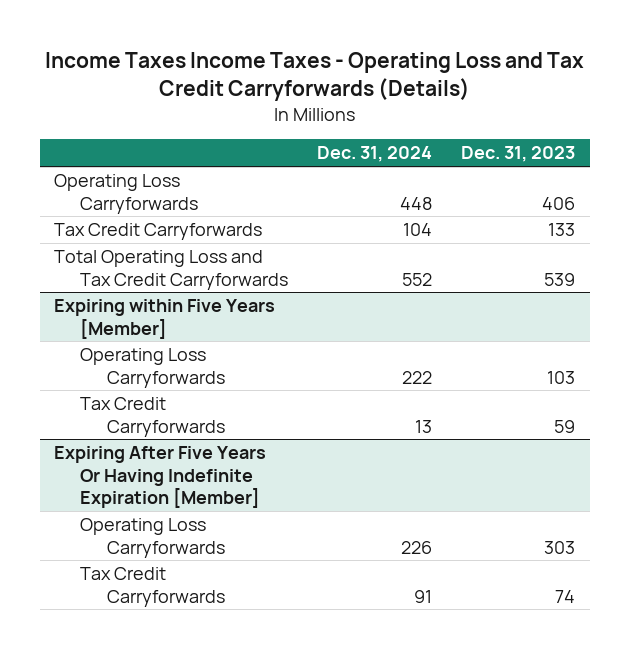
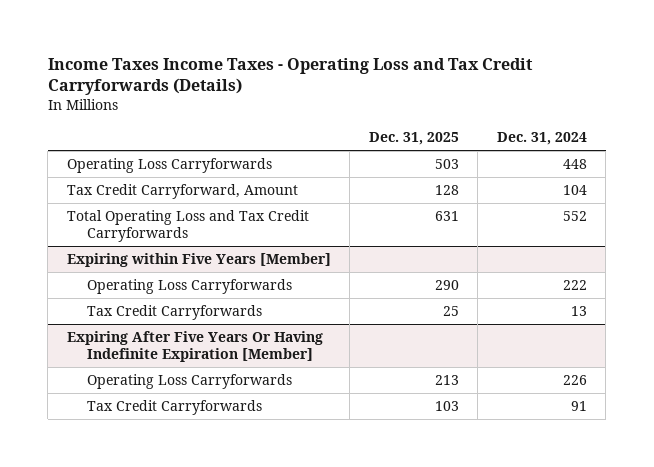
[461,146,576,163] Dec. 31, 2023 -> none
none -> [368,132,459,146] Dec. 31, 2025
[54,223,263,241] Tax Credit Carryforwards -> [66,183,298,199] Tax Credit Carryforward, Amount

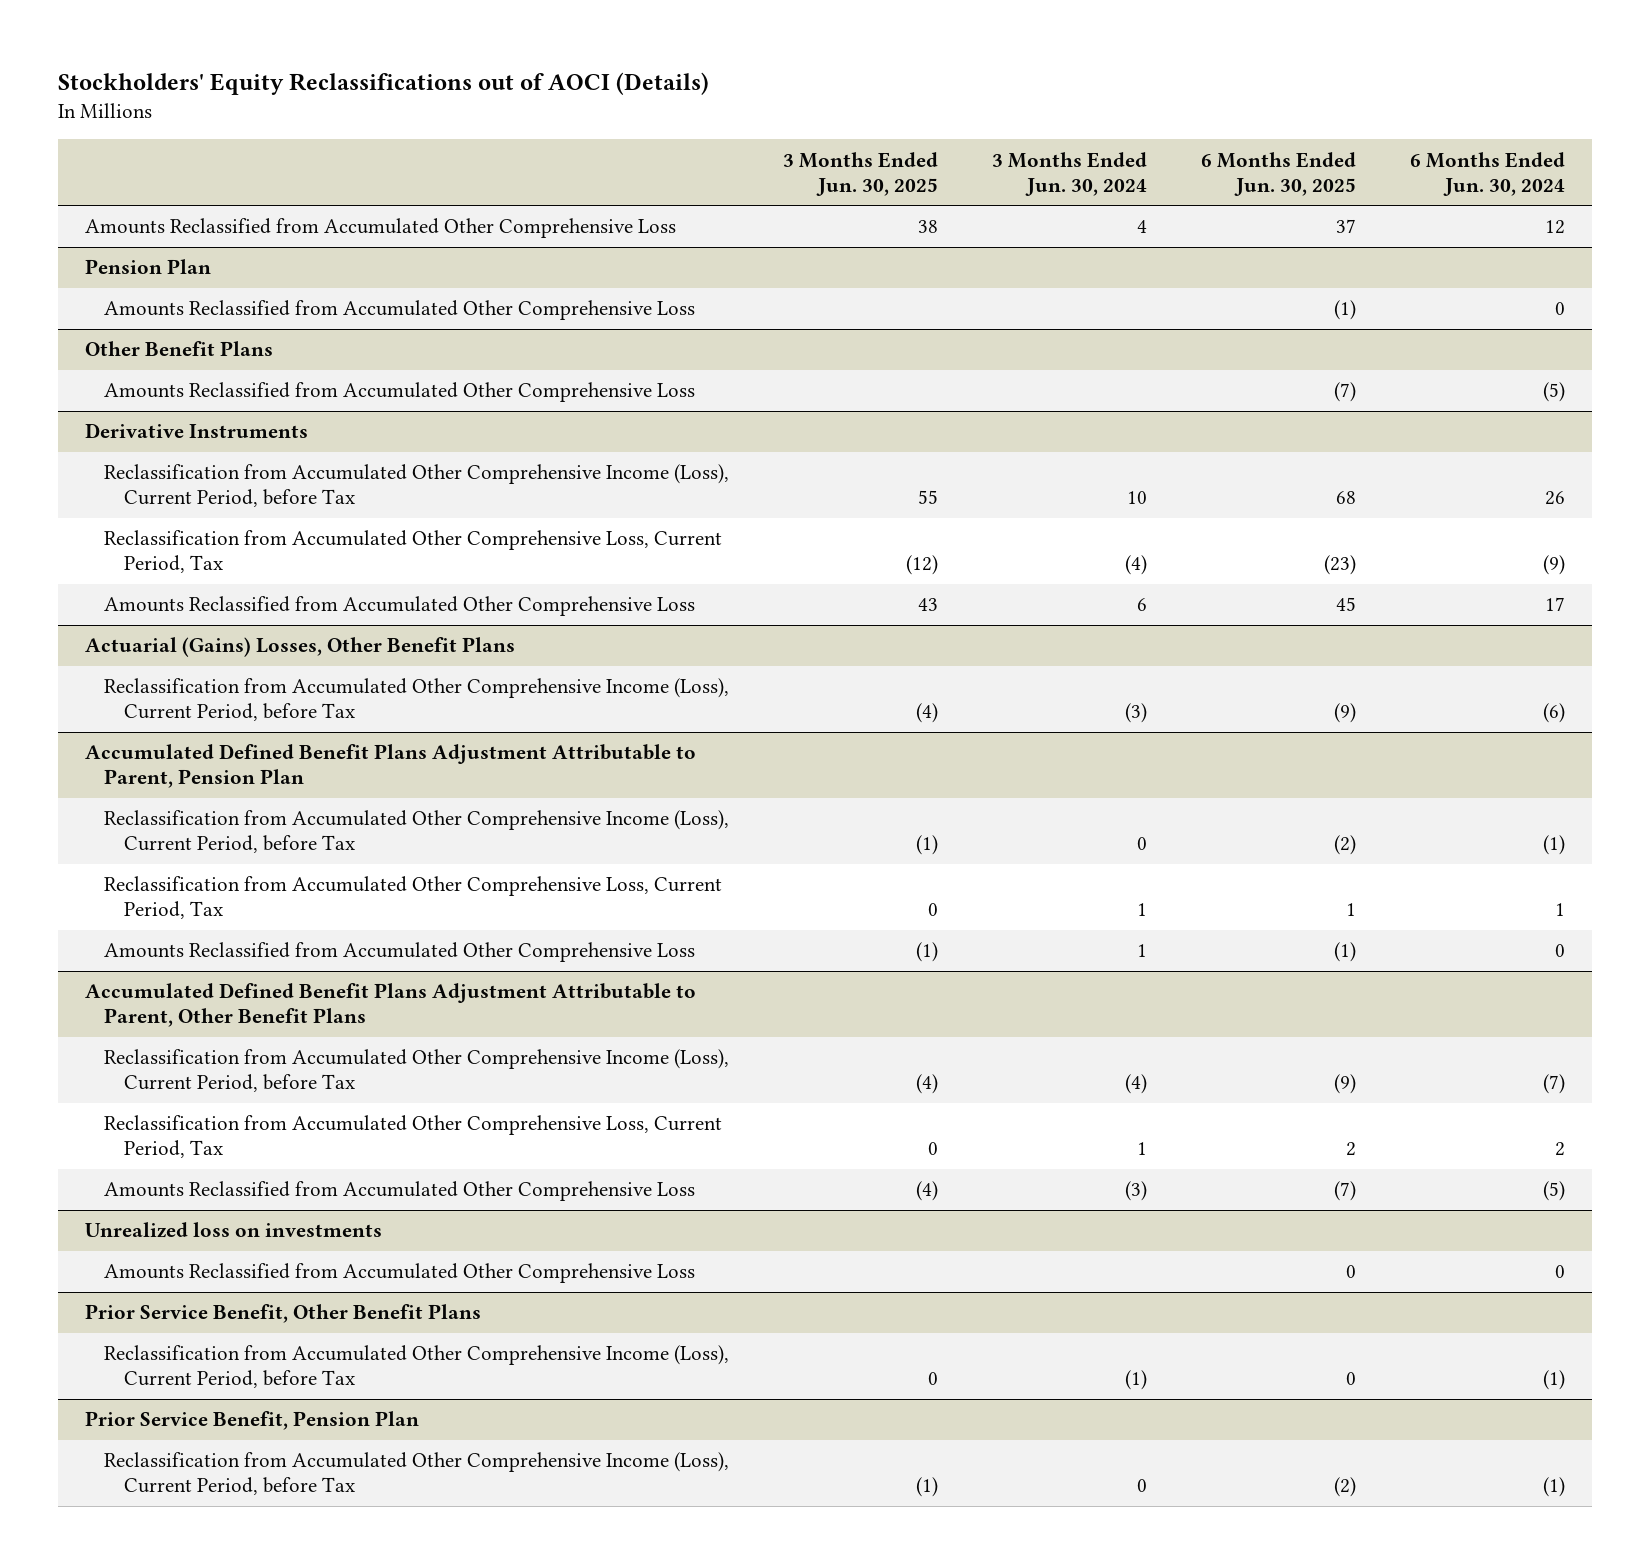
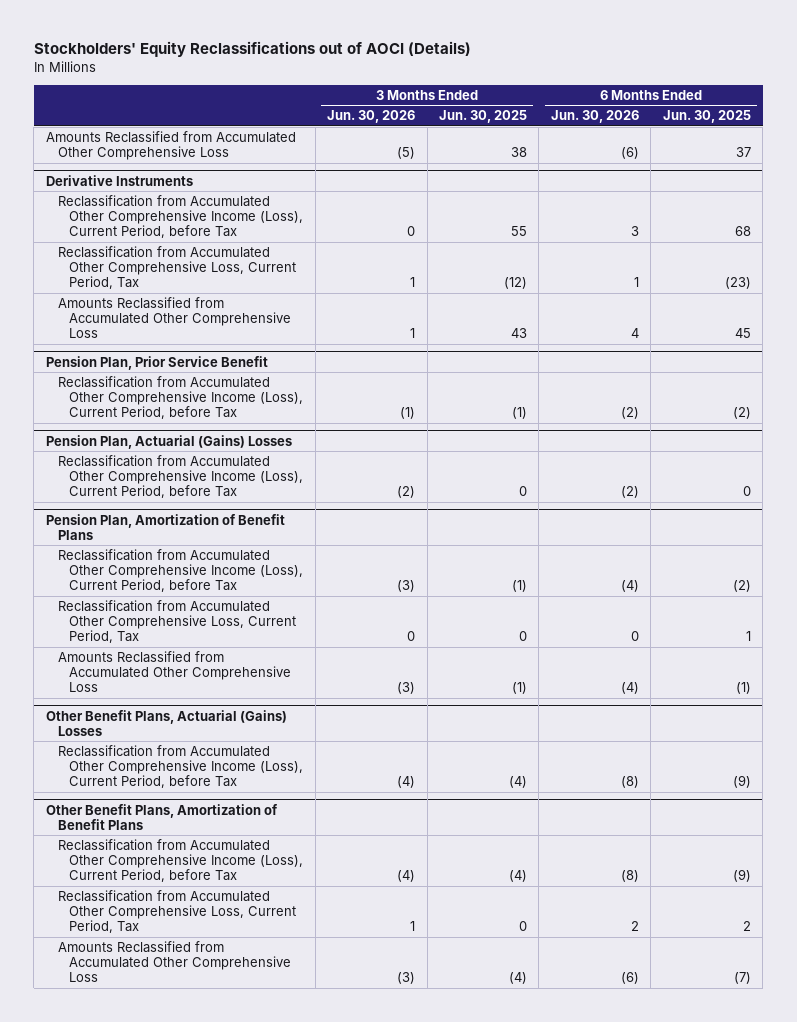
[992,151,1148,196] 3 Months Ended Jun. 30, 2024 -> none
[1409,151,1565,196] 6 Months Ended Jun. 30, 2024 -> none
none -> [327,110,416,124] Jun. 30, 2026
none -> [550,110,639,124] Jun. 30, 2026
[84,259,211,275] Pension Plan -> none
[104,300,696,321] Amounts Reclassified from Accumulated Other Comprehensive Loss -> none
[84,341,273,357] Other Benefit Plans -> none
[104,382,696,403] Amounts Reclassified from Accumulated Other Comprehensive Loss -> none
[84,637,515,658] Actuarial (Gains) Losses, Other Benefit Plans -> none
[104,678,730,722] Reclassification from Accumulated Other Comprehensive Income (Loss), Current Period, before Tax -> none
[84,744,696,789] Accumulated Defined Benefit Plans Adjustment Attributable to Parent, Pension Plan -> none
none -> [45,355,268,370] Pension Plan, Prior Service Benefit
none -> [45,434,292,449] Pension Plan, Actuarial (Gains) Losses
none -> [57,455,304,499] Reclassification from Accumulated Other Comprehensive Income (Loss), Current Period, before Tax
none -> [45,513,285,540] Pension Plan, Amortization of Benefit Plans
none -> [57,549,304,593] Reclassification from Accumulated Other Comprehensive Income (Loss), Current Period, before Tax
[84,983,696,1028] Accumulated Defined Benefit Plans Adjustment Attributable to Parent, Other Benefit Plans -> none
none -> [45,709,287,736] Other Benefit Plans, Actuarial (Gains) Losses
none -> [45,803,278,830] Other Benefit Plans, Amortization of Benefit Plans
none -> [57,839,304,883] Reclassification from Accumulated Other Comprehensive Income (Loss), Current Period, before Tax
[84,1222,382,1239] Unrealized loss on investments -> none
[104,1263,696,1284] Amounts Reclassified from Accumulated Other Comprehensive Loss -> none
[84,1304,481,1324] Prior Service Benefit, Other Benefit Plans -> none
[104,1345,730,1389] Reclassification from Accumulated Other Comprehensive Income (Loss), Current Period, before Tax -> none
[84,1411,419,1431] Prior Service Benefit, Pension Plan -> none
[104,1452,730,1496] Reclassification from Accumulated Other Comprehensive Income (Loss), Current Period, before Tax -> none

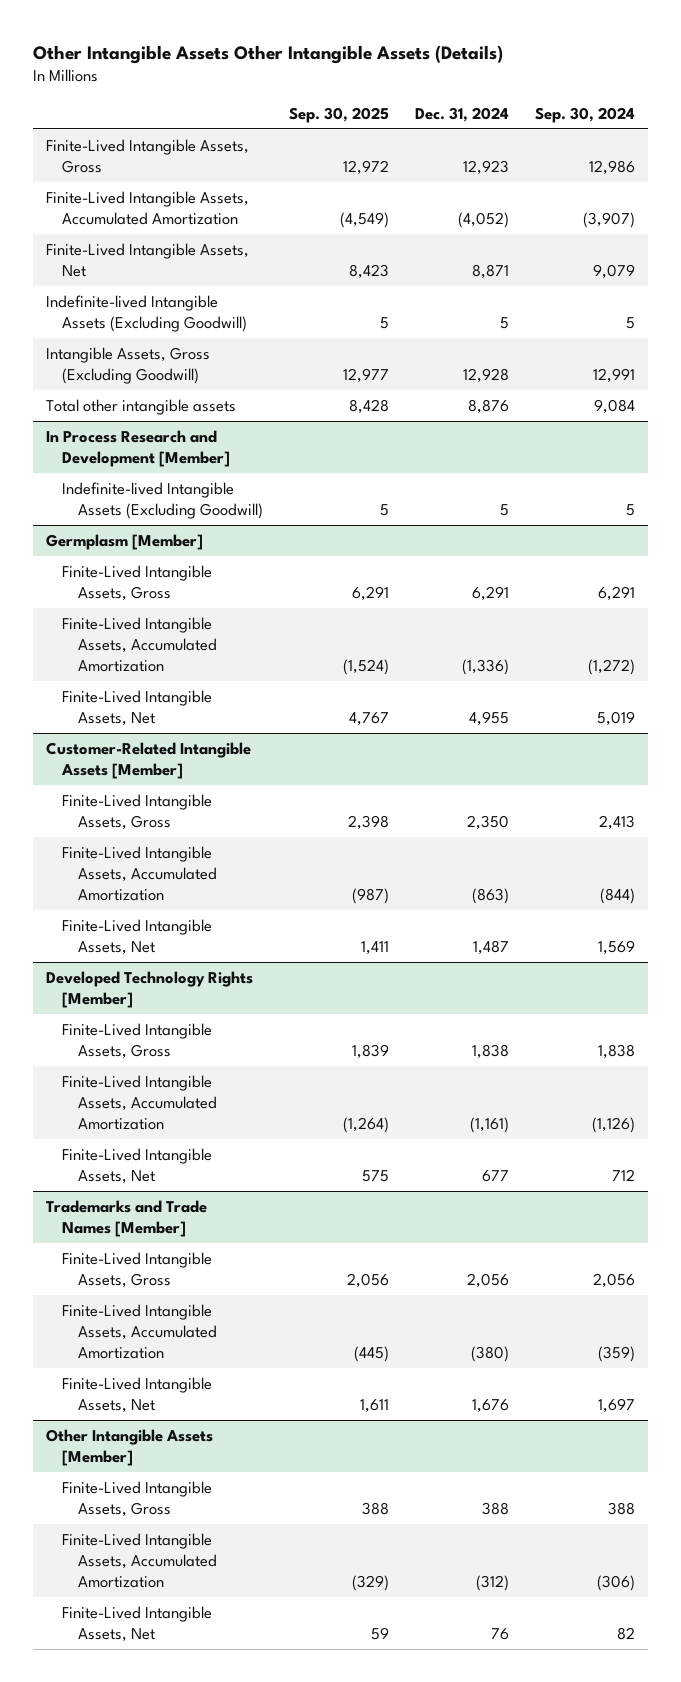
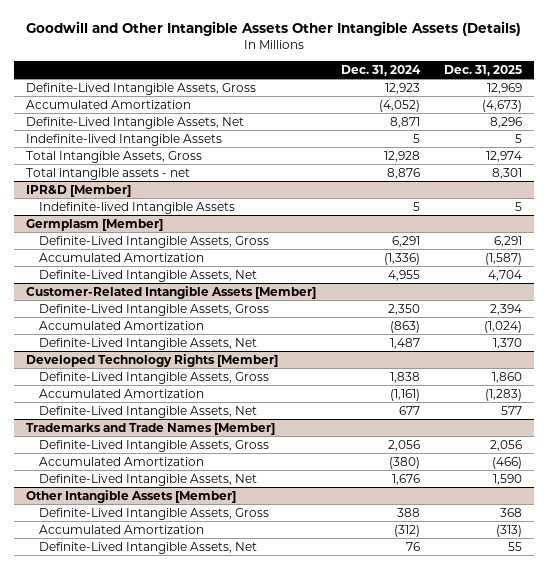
[33,44,504,64] Other Intangible Assets Other Intangible Assets (Details) -> [26,20,522,36] Goodwill and Other Intangible Assets Other Intangible Assets (Details)
[289,106,390,123] Sep. 30, 2025 -> none
[534,106,635,123] Sep. 30, 2024 -> none
none -> [443,64,522,76] Dec. 31, 2025
[46,138,250,173] Finite-Lived Intangible Assets, Gross -> [26,82,257,95] Definite-Lived Intangible Assets, Gross
[46,190,250,225] Finite-Lived Intangible Assets, Accumulated Amortization -> [26,99,192,109] Accumulated Amortization
[46,242,250,277] Finite-Lived Intangible Assets, Net -> [26,116,245,129] Definite-Lived Intangible Assets, Net
[46,294,248,332] Indefinite-lived Intangible Assets (Excluding Goodwill) -> [26,133,223,146] Indefinite-lived Intangible Assets
[46,346,211,384] Intangible Assets, Gross (Excluding Goodwill) -> [26,150,203,163] Total Intangible Assets, Gross
[46,398,237,415] Total other intangible assets -> [26,167,191,180] Total intangible assets - net
[46,429,231,467] In Process Research and Development [Member] -> [26,184,132,197] IPR&D [Member]
[62,481,264,519] Indefinite-lived Intangible Assets (Excluding Goodwill) -> [39,201,236,214] Indefinite-lived Intangible Assets
[62,564,213,601] Finite-Lived Intangible Assets, Gross -> [39,235,270,248] Definite-Lived Intangible Assets, Gross
[62,616,218,672] Finite-Lived Intangible Assets, Accumulated Amortization -> [39,252,205,262] Accumulated Amortization
[62,689,213,726] Finite-Lived Intangible Assets, Net -> [39,269,258,282] Definite-Lived Intangible Assets, Net
[62,793,213,830] Finite-Lived Intangible Assets, Gross -> [39,303,270,316] Definite-Lived Intangible Assets, Gross
[62,845,218,901] Finite-Lived Intangible Assets, Accumulated Amortization -> [39,320,205,330] Accumulated Amortization
[62,918,213,955] Finite-Lived Intangible Assets, Net -> [39,337,258,350] Definite-Lived Intangible Assets, Net
[62,1022,213,1059] Finite-Lived Intangible Assets, Gross -> [39,371,270,384] Definite-Lived Intangible Assets, Gross
[62,1074,218,1130] Finite-Lived Intangible Assets, Accumulated Amortization -> [39,388,205,398] Accumulated Amortization
[62,1147,213,1184] Finite-Lived Intangible Assets, Net -> [39,405,258,418] Definite-Lived Intangible Assets, Net
[62,1251,213,1288] Finite-Lived Intangible Assets, Gross -> [39,439,270,452] Definite-Lived Intangible Assets, Gross
[62,1303,218,1359] Finite-Lived Intangible Assets, Accumulated Amortization -> [39,456,205,466] Accumulated Amortization
[62,1376,213,1413] Finite-Lived Intangible Assets, Net -> [39,473,258,486] Definite-Lived Intangible Assets, Net
[62,1480,213,1517] Finite-Lived Intangible Assets, Gross -> [39,507,270,520] Definite-Lived Intangible Assets, Gross
[62,1532,218,1588] Finite-Lived Intangible Assets, Accumulated Amortization -> [39,524,205,534] Accumulated Amortization
[62,1605,213,1642] Finite-Lived Intangible Assets, Net -> [39,541,258,554] Definite-Lived Intangible Assets, Net

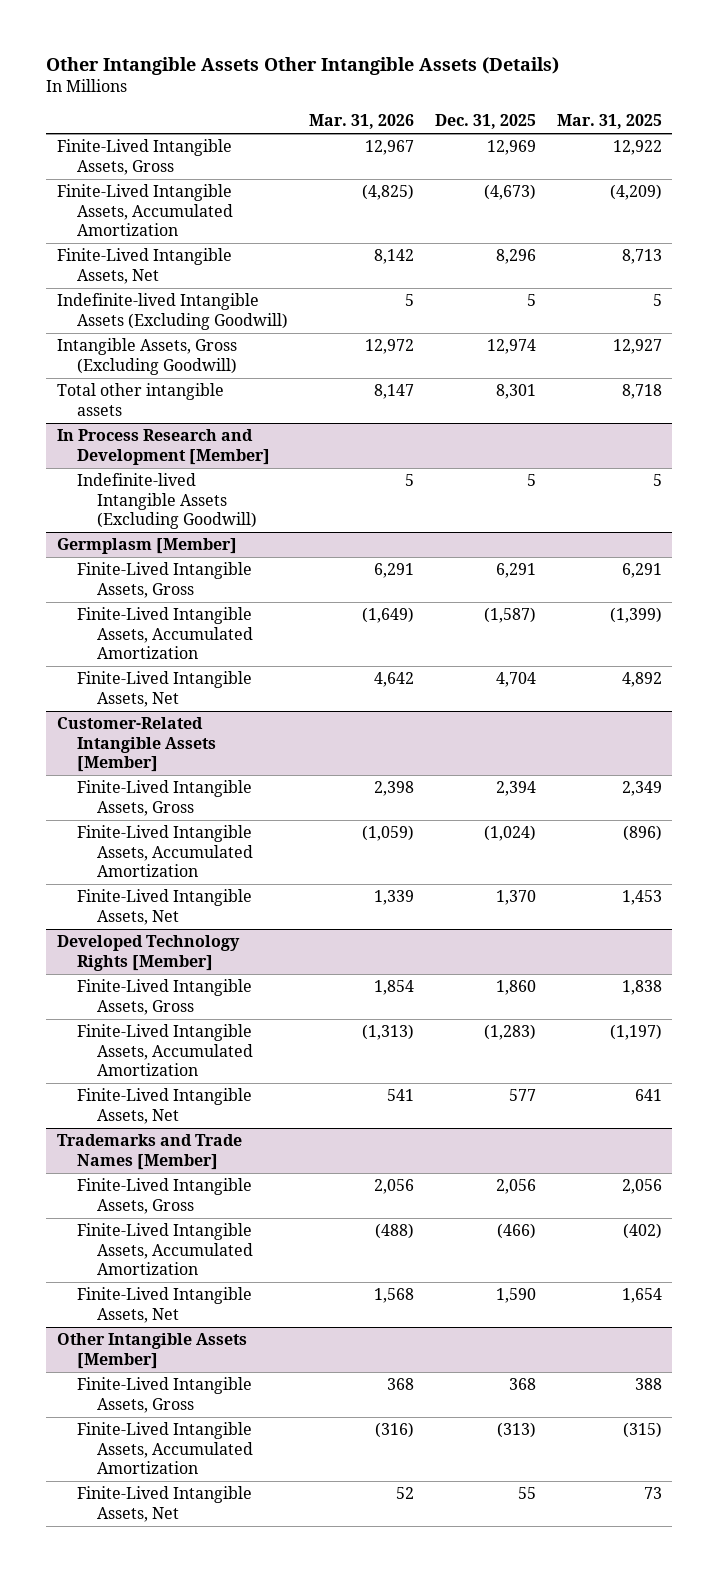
[26,20,522,36] Goodwill and Other Intangible Assets Other Intangible Assets (Details) -> [46,56,560,75] Other Intangible Assets Other Intangible Assets (Details)
[340,64,421,76] Dec. 31, 2024 -> none
none -> [308,114,414,130] Mar. 31, 2026
none -> [556,114,662,130] Mar. 31, 2025
[26,82,257,95] Definite-Lived Intangible Assets, Gross -> [56,139,232,175] Finite-Lived Intangible Assets, Gross
[26,99,192,109] Accumulated Amortization -> [56,184,233,237] Finite-Lived Intangible Assets, Accumulated Amortization
[26,116,245,129] Definite-Lived Intangible Assets, Net -> [56,248,232,284] Finite-Lived Intangible Assets, Net
[26,133,223,146] Indefinite-lived Intangible Assets -> [56,293,288,330] Indefinite-lived Intangible Assets (Excluding Goodwill)
[26,150,203,163] Total Intangible Assets, Gross -> [56,338,237,375] Intangible Assets, Gross (Excluding Goodwill)
[26,167,191,180] Total intangible assets - net -> [56,383,224,416] Total other intangible assets
[26,184,132,197] IPR&D [Member] -> [56,429,270,465] In Process Research and Development [Member]
[39,201,236,214] Indefinite-lived Intangible Assets -> [76,473,258,530] Indefinite-lived Intangible Assets (Excluding Goodwill)
[39,235,270,248] Definite-Lived Intangible Assets, Gross -> [76,562,252,598] Finite-Lived Intangible Assets, Gross
[39,252,205,262] Accumulated Amortization -> [76,607,254,660] Finite-Lived Intangible Assets, Accumulated Amortization
[39,269,258,282] Definite-Lived Intangible Assets, Net -> [76,671,252,707] Finite-Lived Intangible Assets, Net
[39,303,270,316] Definite-Lived Intangible Assets, Gross -> [76,780,252,816] Finite-Lived Intangible Assets, Gross
[39,320,205,330] Accumulated Amortization -> [76,825,254,878] Finite-Lived Intangible Assets, Accumulated Amortization
[39,337,258,350] Definite-Lived Intangible Assets, Net -> [76,889,252,925] Finite-Lived Intangible Assets, Net
[39,371,270,384] Definite-Lived Intangible Assets, Gross -> [76,979,252,1015] Finite-Lived Intangible Assets, Gross
[39,388,205,398] Accumulated Amortization -> [76,1024,254,1077] Finite-Lived Intangible Assets, Accumulated Amortization
[39,405,258,418] Definite-Lived Intangible Assets, Net -> [76,1088,252,1124] Finite-Lived Intangible Assets, Net
[39,439,270,452] Definite-Lived Intangible Assets, Gross -> [76,1178,252,1214] Finite-Lived Intangible Assets, Gross
[39,456,205,466] Accumulated Amortization -> [76,1223,254,1276] Finite-Lived Intangible Assets, Accumulated Amortization
[39,473,258,486] Definite-Lived Intangible Assets, Net -> [76,1287,252,1323] Finite-Lived Intangible Assets, Net
[39,507,270,520] Definite-Lived Intangible Assets, Gross -> [76,1377,252,1413] Finite-Lived Intangible Assets, Gross
[39,524,205,534] Accumulated Amortization -> [76,1422,254,1475] Finite-Lived Intangible Assets, Accumulated Amortization
[39,541,258,554] Definite-Lived Intangible Assets, Net -> [76,1486,252,1522] Finite-Lived Intangible Assets, Net

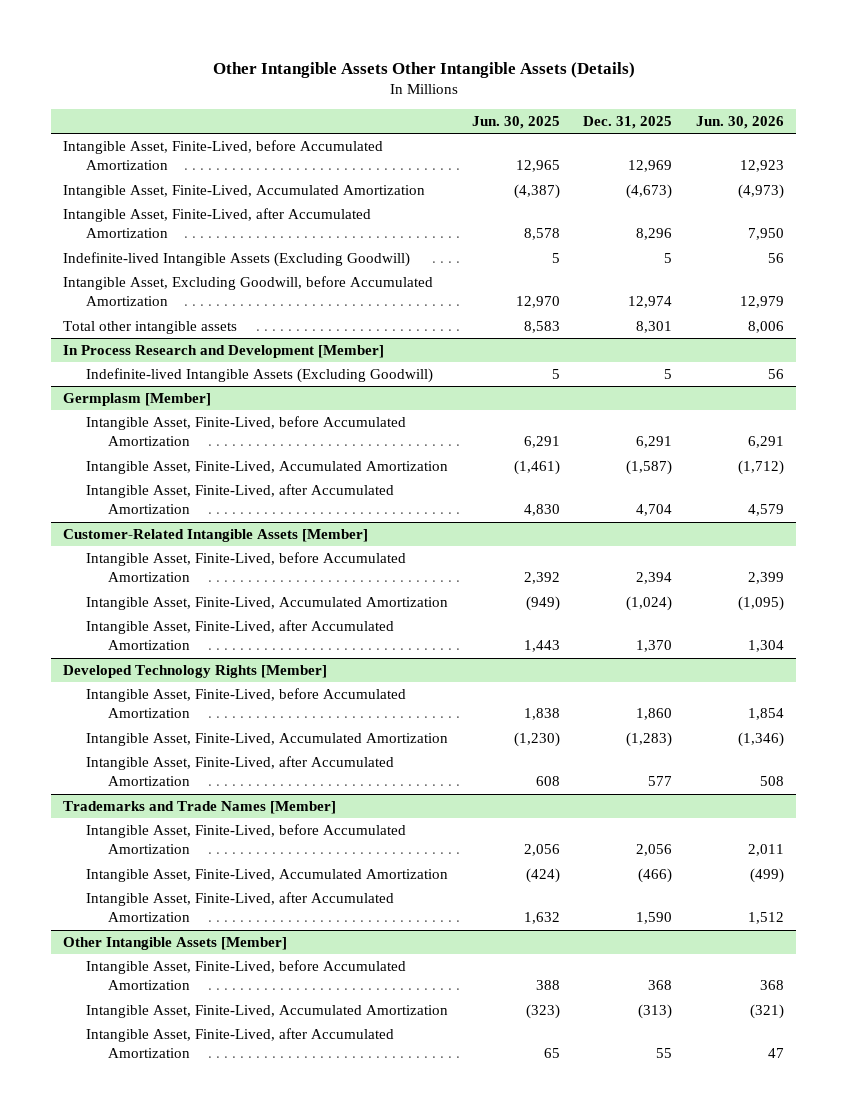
[308,114,414,130] Mar. 31, 2026 -> none
[556,114,662,130] Mar. 31, 2025 -> none
none -> [471,116,560,130] Jun. 30, 2025
none -> [696,116,785,130] Jun. 30, 2026
[56,139,232,175] Finite-Lived Intangible Assets, Gross -> [63,140,384,171] Intangible Asset, Finite-Lived, before Accumulated Amortization
[56,184,233,237] Finite-Lived Intangible Assets, Accumulated Amortization -> [63,185,426,199] Intangible Asset, Finite-Lived, Accumulated Amortization
[56,248,232,284] Finite-Lived Intangible Assets, Net -> [63,208,372,239] Intangible Asset, Finite-Lived, after Accumulated Amortization
[56,338,237,375] Intangible Assets, Gross (Excluding Goodwill) -> [63,276,434,307] Intangible Asset, Excluding Goodwill, before Accumulated Amortization
[76,562,252,598] Finite-Lived Intangible Assets, Gross -> [85,416,406,447] Intangible Asset, Finite-Lived, before Accumulated Amortization
[76,607,254,660] Finite-Lived Intangible Assets, Accumulated Amortization -> [85,461,448,475] Intangible Asset, Finite-Lived, Accumulated Amortization
[76,671,252,707] Finite-Lived Intangible Assets, Net -> [85,484,394,515] Intangible Asset, Finite-Lived, after Accumulated Amortization
[76,780,252,816] Finite-Lived Intangible Assets, Gross -> [85,552,406,583] Intangible Asset, Finite-Lived, before Accumulated Amortization
[76,825,254,878] Finite-Lived Intangible Assets, Accumulated Amortization -> [85,597,448,611] Intangible Asset, Finite-Lived, Accumulated Amortization
[76,889,252,925] Finite-Lived Intangible Assets, Net -> [85,620,394,651] Intangible Asset, Finite-Lived, after Accumulated Amortization
[76,979,252,1015] Finite-Lived Intangible Assets, Gross -> [85,688,406,719] Intangible Asset, Finite-Lived, before Accumulated Amortization
[76,1024,254,1077] Finite-Lived Intangible Assets, Accumulated Amortization -> [85,733,448,747] Intangible Asset, Finite-Lived, Accumulated Amortization
[76,1088,252,1124] Finite-Lived Intangible Assets, Net -> [85,756,394,787] Intangible Asset, Finite-Lived, after Accumulated Amortization
[76,1178,252,1214] Finite-Lived Intangible Assets, Gross -> [85,824,406,855] Intangible Asset, Finite-Lived, before Accumulated Amortization
[76,1223,254,1276] Finite-Lived Intangible Assets, Accumulated Amortization -> [85,869,448,883] Intangible Asset, Finite-Lived, Accumulated Amortization
[76,1287,252,1323] Finite-Lived Intangible Assets, Net -> [85,892,394,923] Intangible Asset, Finite-Lived, after Accumulated Amortization
[76,1377,252,1413] Finite-Lived Intangible Assets, Gross -> [85,960,406,991] Intangible Asset, Finite-Lived, before Accumulated Amortization
[76,1422,254,1475] Finite-Lived Intangible Assets, Accumulated Amortization -> [85,1005,448,1019] Intangible Asset, Finite-Lived, Accumulated Amortization
[76,1486,252,1522] Finite-Lived Intangible Assets, Net -> [85,1028,394,1059] Intangible Asset, Finite-Lived, after Accumulated Amortization

